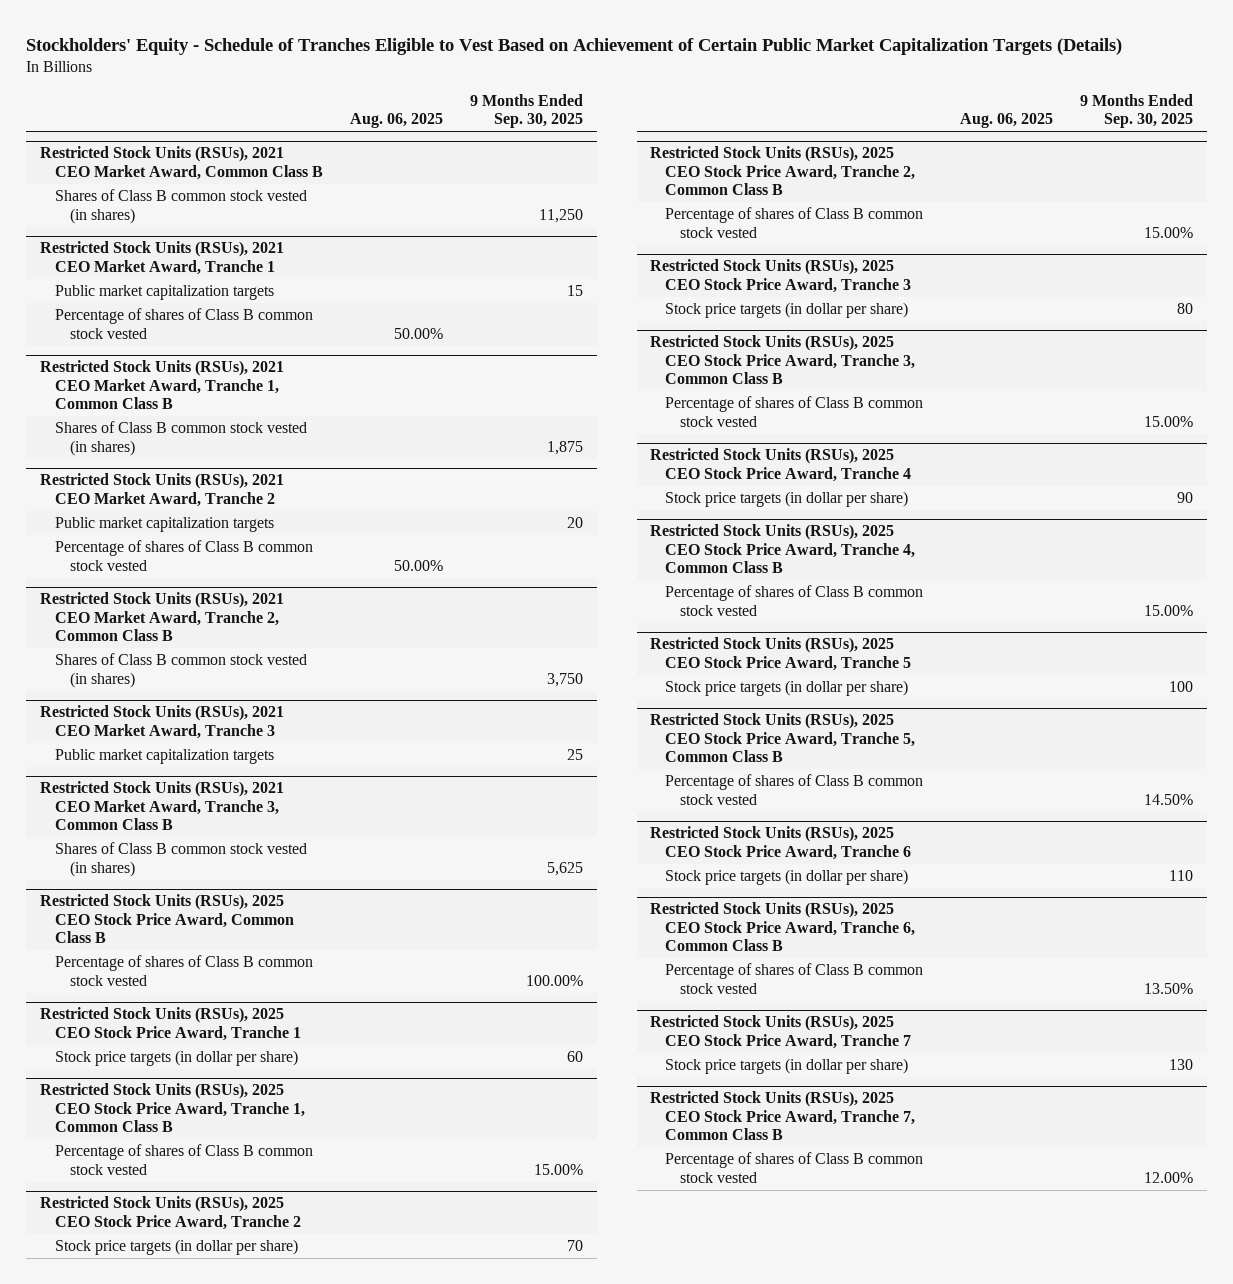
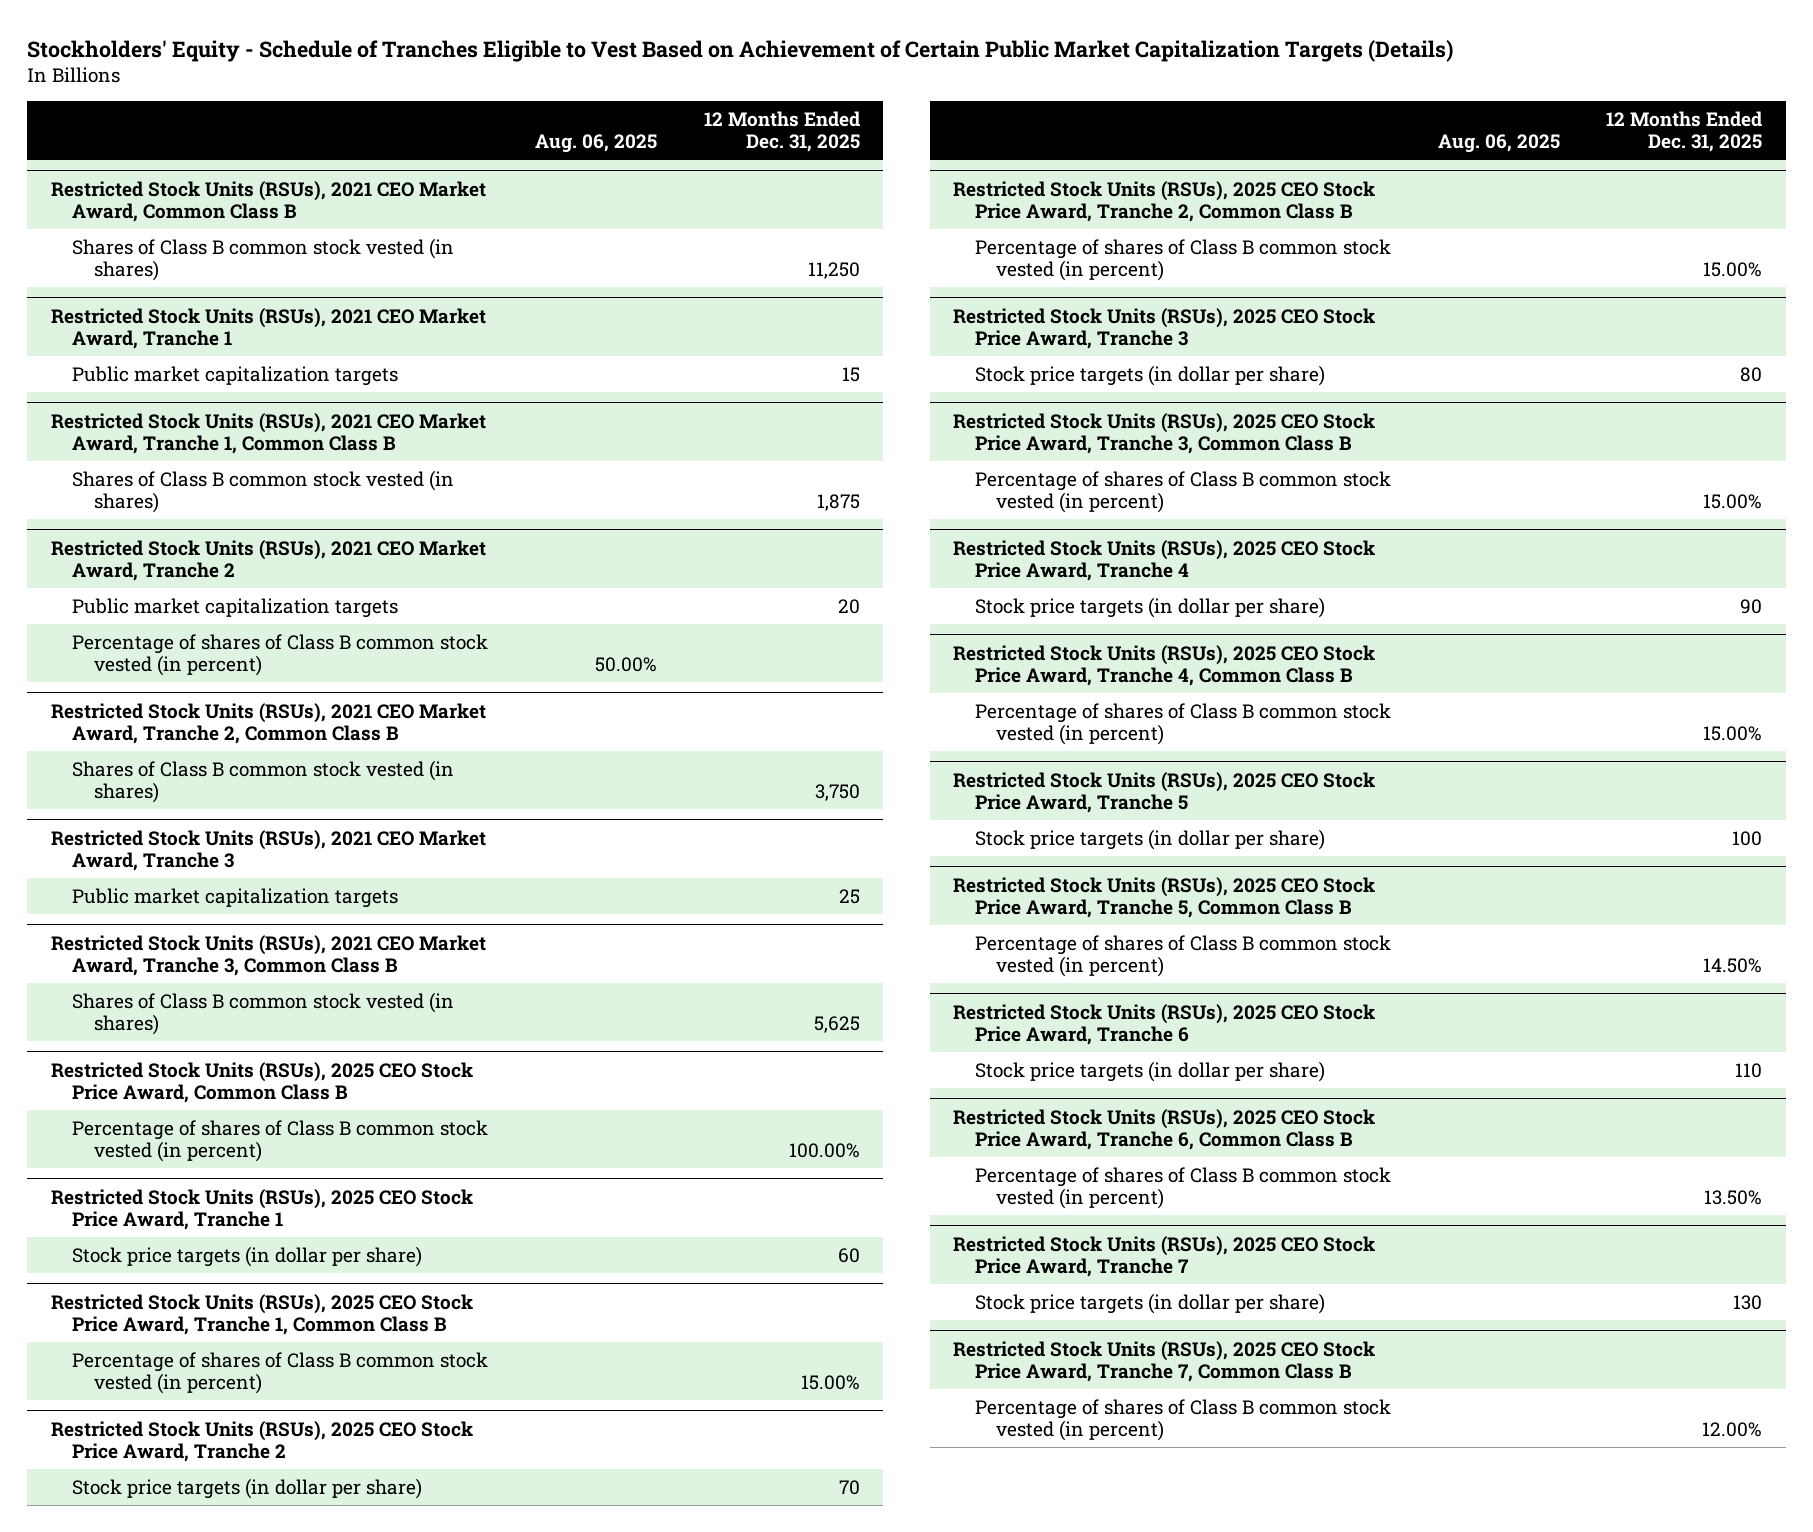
[470,93,584,129] 9 Months Ended Sep. 30, 2025 -> none
none -> [703,110,860,152] 12 Months Ended Dec. 31, 2025
[54,308,313,339] Percentage of shares of Class B common stock vested -> none
[54,540,313,571] Percentage of shares of Class B common stock vested -> [72,633,489,676] Percentage of shares of Class B common stock vested (in percent)
[54,955,313,986] Percentage of shares of Class B common stock vested -> [72,1119,489,1162] Percentage of shares of Class B common stock vested (in percent)
[54,1144,313,1175] Percentage of shares of Class B common stock vested -> [72,1351,489,1394] Percentage of shares of Class B common stock vested (in percent)
[665,207,924,238] Percentage of shares of Class B common stock vested -> [974,238,1391,281] Percentage of shares of Class B common stock vested (in percent)
[665,396,924,427] Percentage of shares of Class B common stock vested -> [974,470,1391,513] Percentage of shares of Class B common stock vested (in percent)
[665,585,924,616] Percentage of shares of Class B common stock vested -> [974,702,1391,745] Percentage of shares of Class B common stock vested (in percent)
[665,774,924,805] Percentage of shares of Class B common stock vested -> [974,934,1391,977] Percentage of shares of Class B common stock vested (in percent)
[665,963,924,994] Percentage of shares of Class B common stock vested -> [974,1166,1391,1209] Percentage of shares of Class B common stock vested (in percent)
[665,1152,924,1183] Percentage of shares of Class B common stock vested -> [974,1398,1391,1441] Percentage of shares of Class B common stock vested (in percent)

